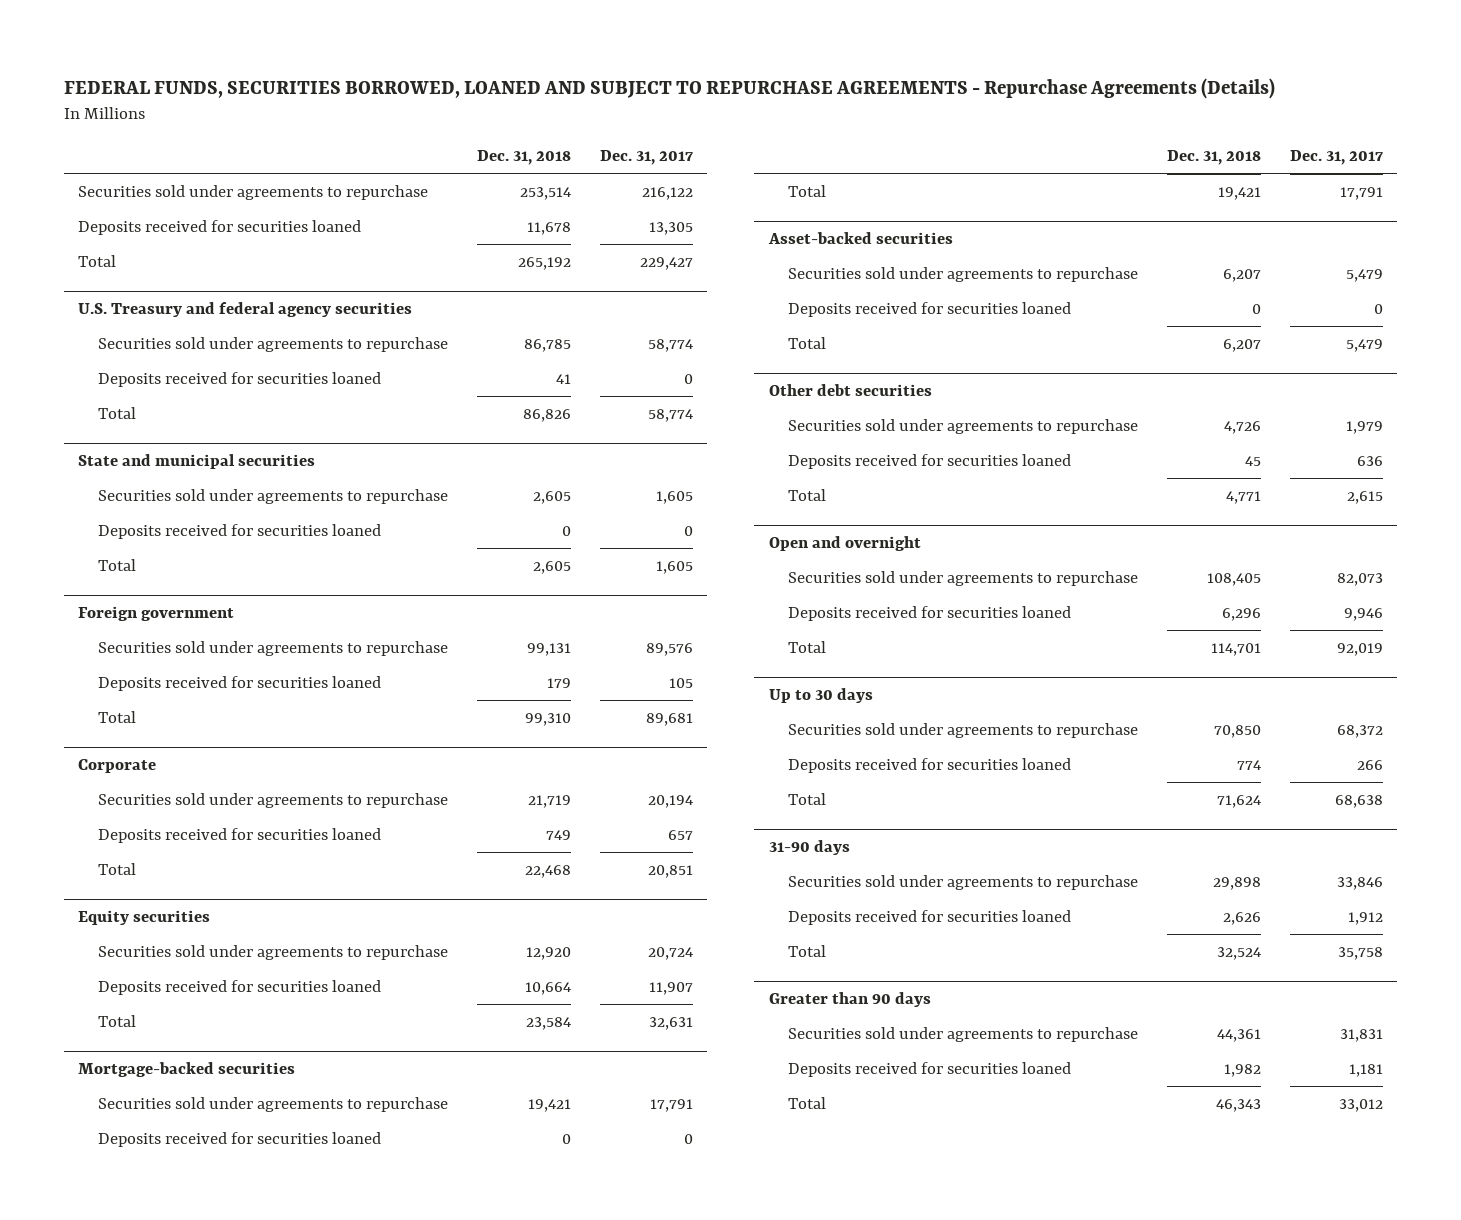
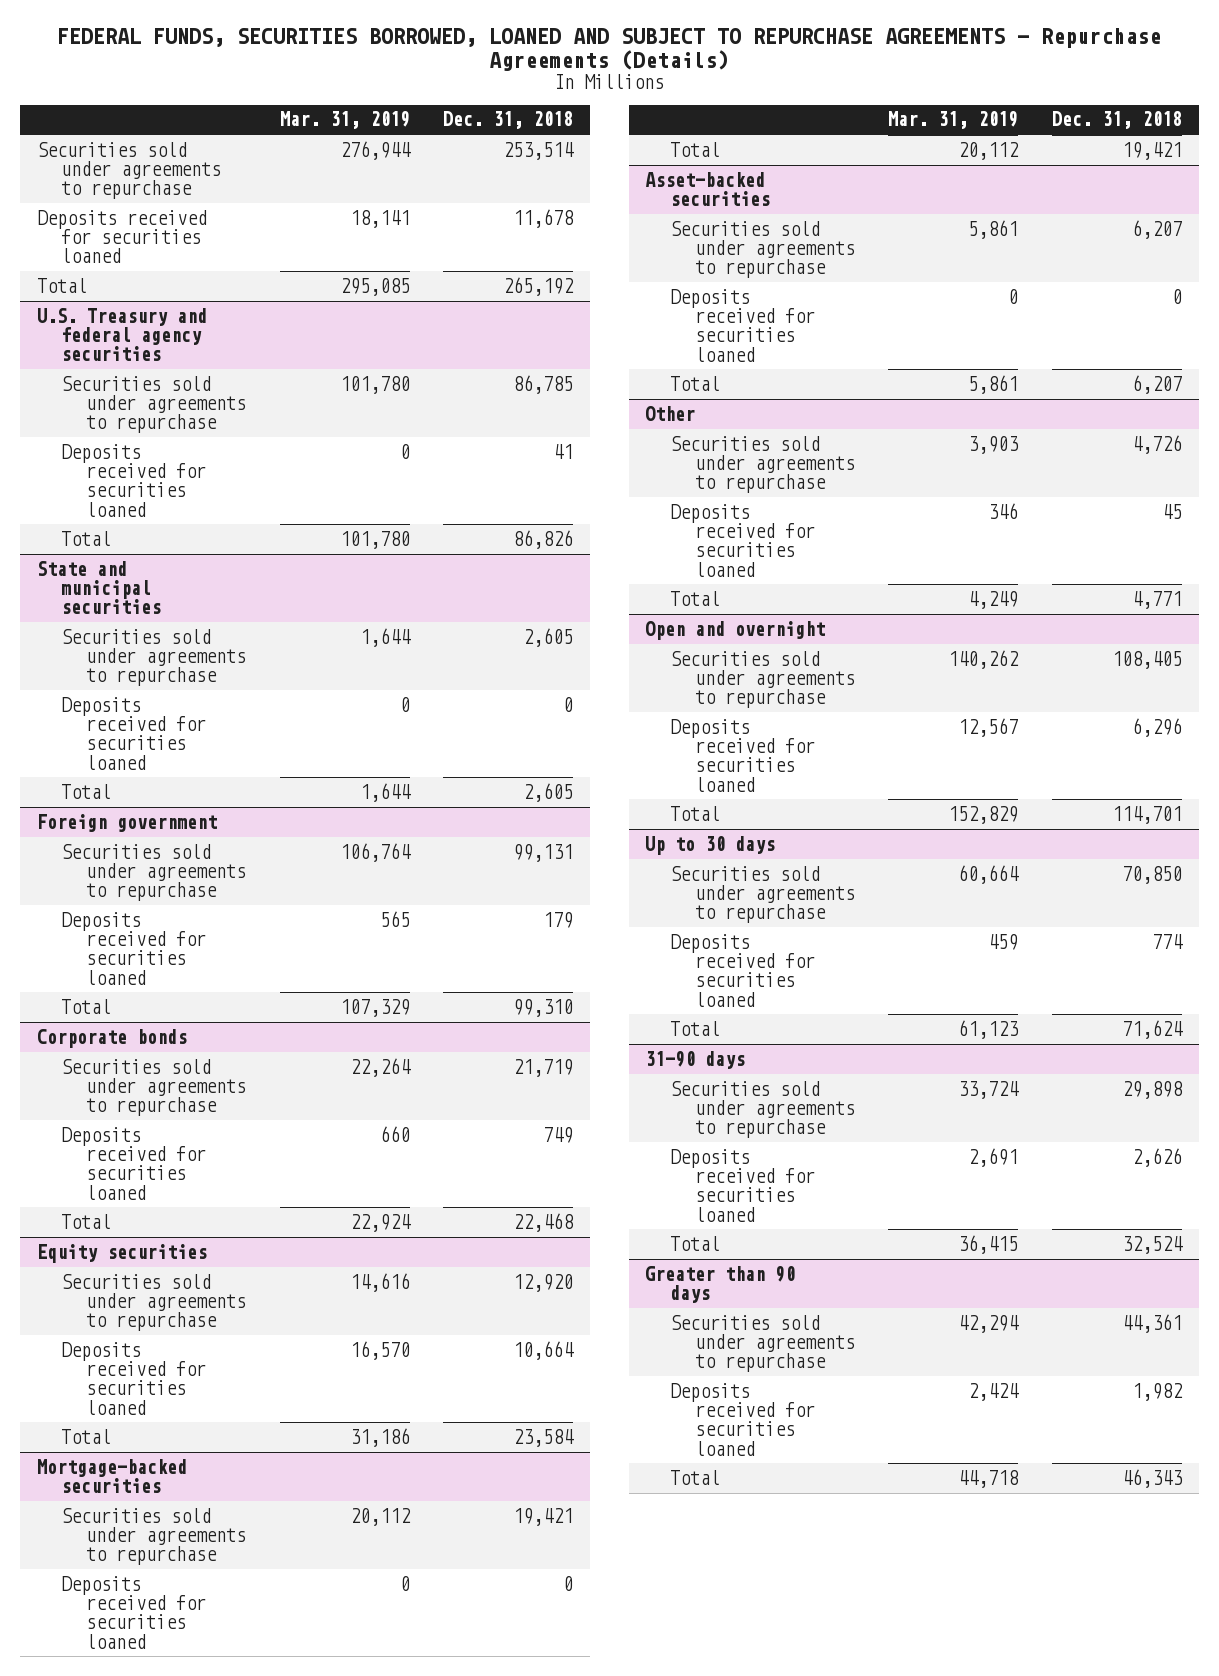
[599,150,693,166] Dec. 31, 2017 -> none
none -> [279,111,410,130] Mar. 31, 2019
[78,759,157,774] Corporate -> [36,1028,187,1048] Corporate bonds
[768,384,932,397] Other debt securities -> [645,405,696,421] Other

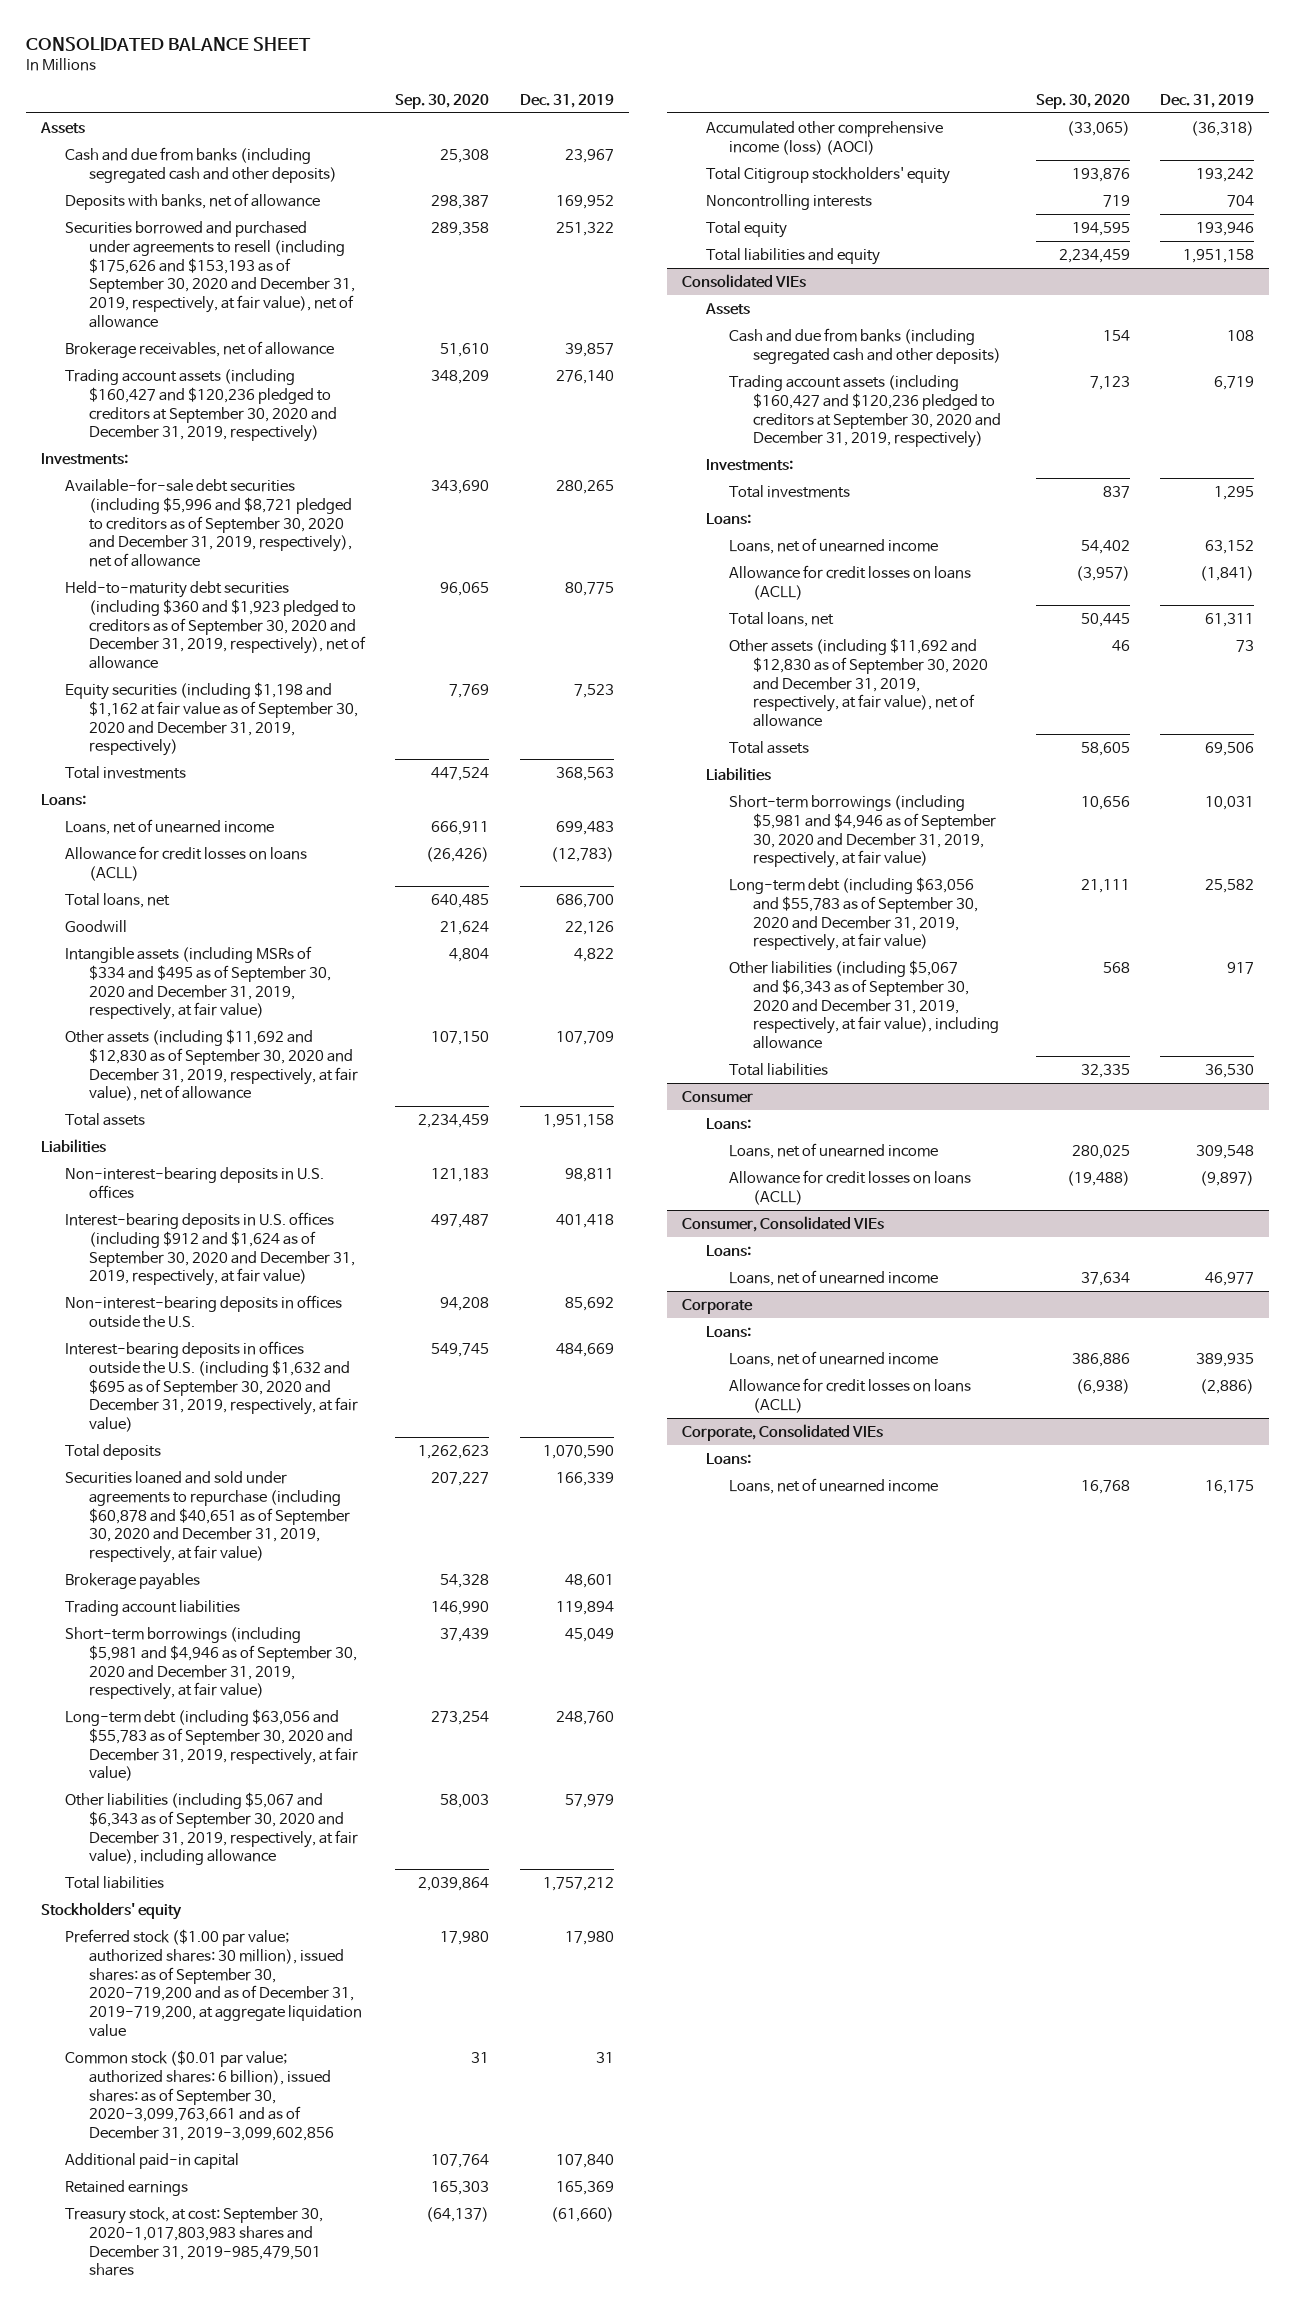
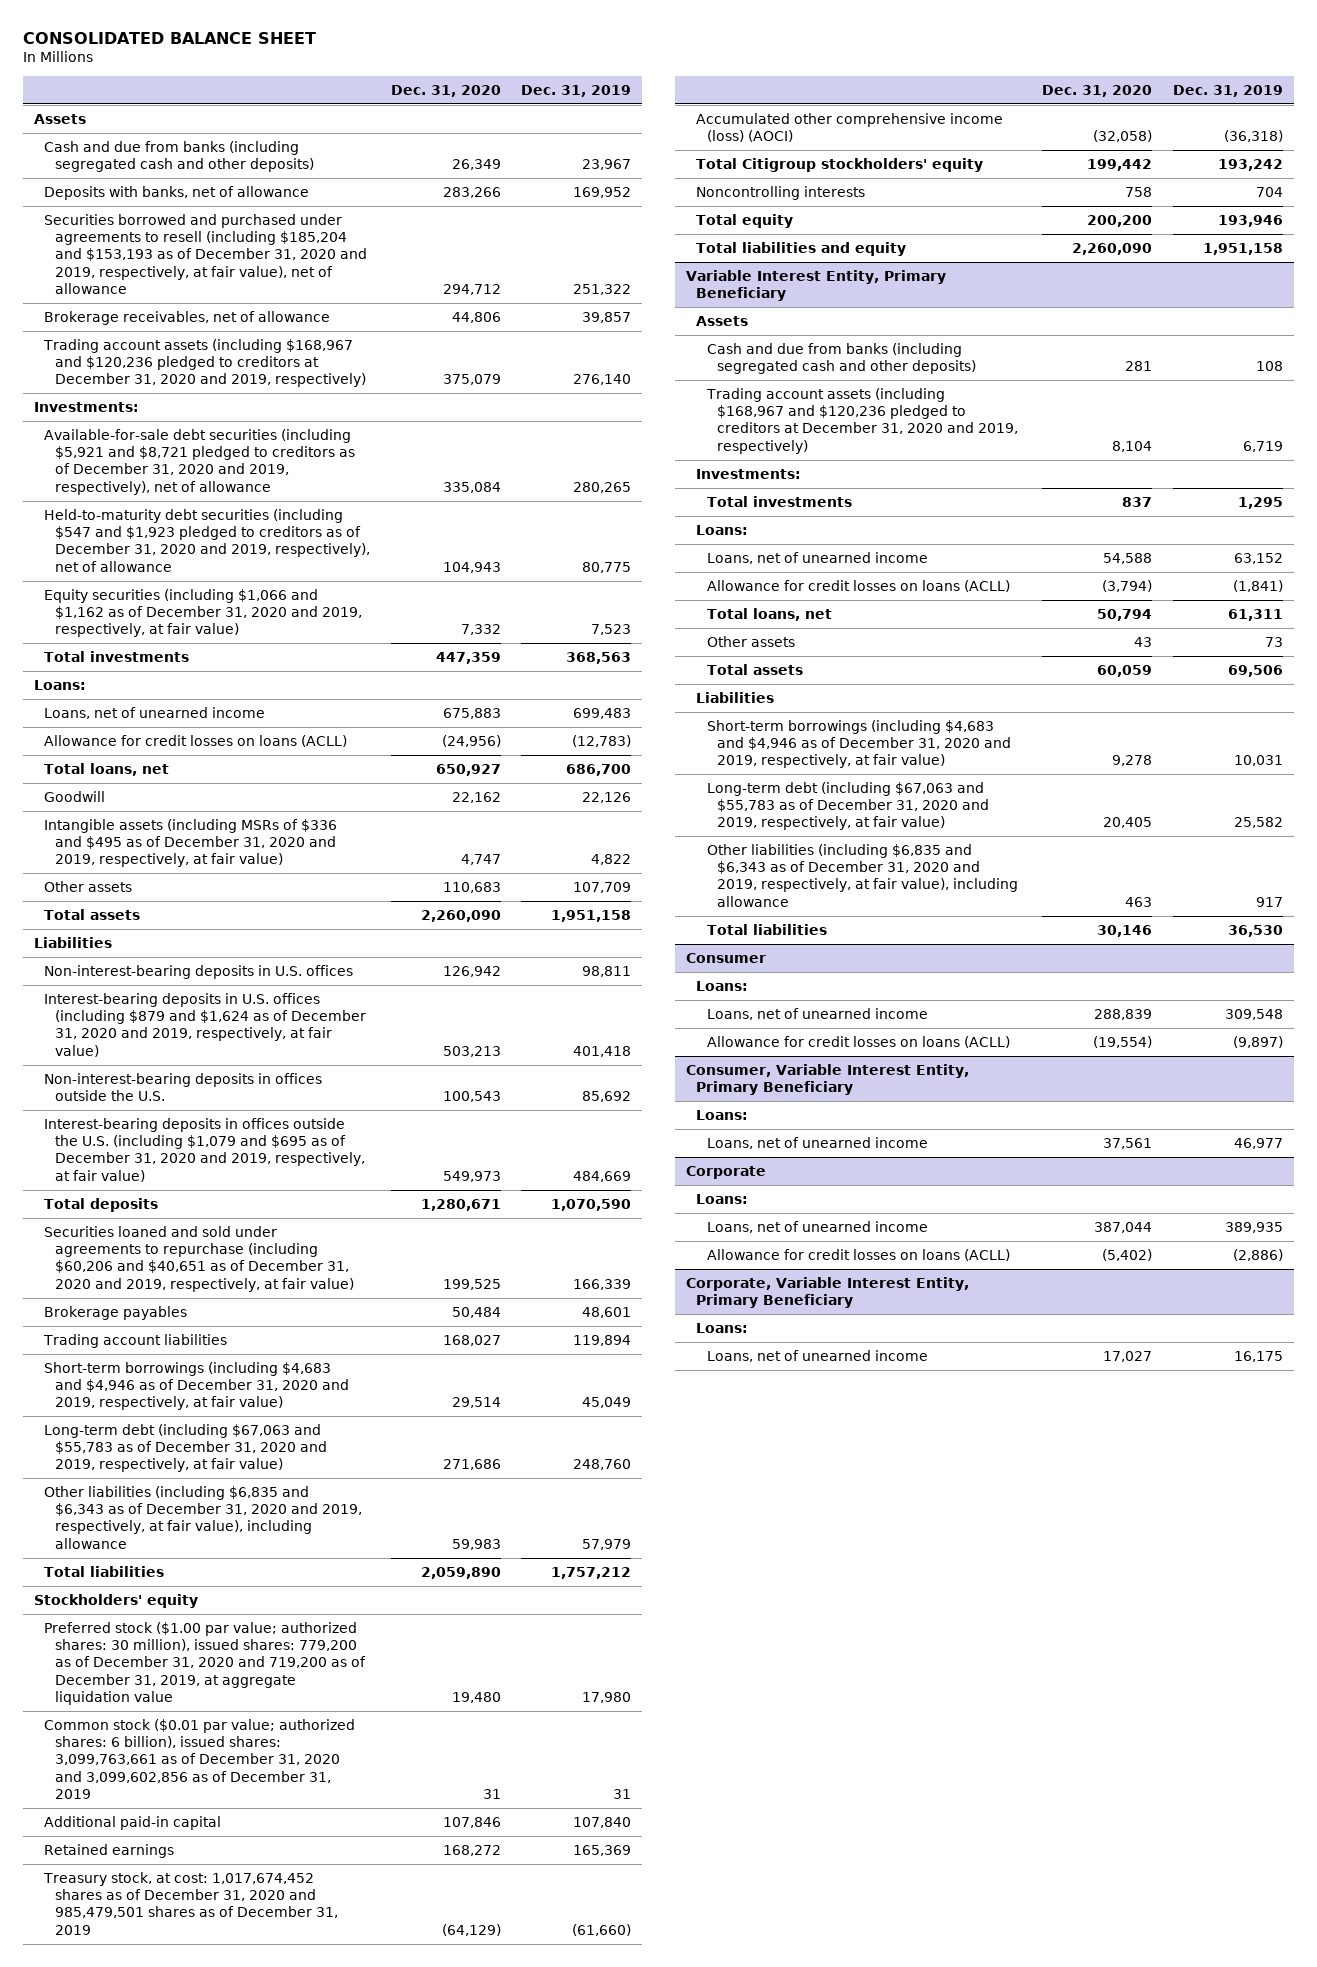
[395,93,490,109] Sep. 30, 2020 -> none
none -> [390,84,501,97] Dec. 31, 2020
[65,220,356,329] Securities borrowed and purchased under agreements to resell (including $175,626 and $153,193 as of September 30, 2020 and December 31, 2019, respectively, at fair value), net of allowance -> [44,213,367,294] Securities borrowed and purchased under agreements to resell (including $185,204 and $153,193 as of December 31, 2020 and 2019, respectively, at fair value), net of allowance
[65,368,338,443] Trading account assets (including $160,427 and $120,236 pledged to creditors at September 30, 2020 and December 31, 2019, respectively) -> [43,338,366,388] Trading account assets (including $168,967 and $120,236 pledged to creditors at December 31, 2020 and 2019, respectively)
[65,477,353,568] Available-for-sale debt securities (including $5,996 and $8,721 pledged to creditors as of September 30, 2020 and December 31, 2019, respectively), net of allowance -> [44,428,355,495] Available-for-sale debt securities (including $5,921 and $8,721 pledged to creditors as of December 31, 2020 and 2019, respectively), net of allowance
[65,580,367,670] Held-to-maturity debt securities (including $360 and $1,923 pledged to creditors as of September 30, 2020 and December 31, 2019, respectively), net of allowance -> [44,508,370,572] Held-to-maturity debt securities (including $547 and $1,923 pledged to creditors as of December 31, 2020 and 2019, respectively), net of allowance
[65,681,359,757] Equity securities (including $1,198 and $1,162 at fair value as of September 30, 2020 and December 31, 2019, respectively) -> [44,588,362,638] Equity securities (including $1,066 and $1,162 as of December 31, 2020 and 2019, respectively, at fair value)
[65,945,332,1021] Intangible assets (including MSRs of $334 and $495 as of September 30, 2020 and December 31, 2019, respectively, at fair value) -> [44,818,338,868] Intangible assets (including MSRs of $336 and $495 as of December 31, 2020 and 2019, respectively, at fair value)
[65,1028,359,1102] Other assets (including $11,692 and $12,830 as of September 30, 2020 and December 31, 2019, respectively, at fair value), net of allowance -> [44,880,133,892] Other assets
[65,1211,356,1287] Interest-bearing deposits in U.S. offices (including $912 and $1,624 as of September 30, 2020 and December 31, 2019, respectively, at fair value) -> [44,992,366,1057] Interest-bearing deposits in U.S. offices (including $879 and $1,624 as of December 31, 2020 and 2019, respectively, at fair value)
[65,1340,359,1433] Interest-bearing deposits in offices outside the U.S. (including $1,632 and $695 as of September 30, 2020 and December 31, 2019, respectively, at fair value) -> [44,1117,365,1182] Interest-bearing deposits in offices outside the U.S. (including $1,079 and $695 as of December 31, 2020 and 2019, respectively, at fair value)
[65,1470,351,1564] Securities loaned and sold under agreements to repurchase (including $60,878 and $40,651 as of September 30, 2020 and December 31, 2019, respectively, at fair value) -> [44,1225,354,1292] Securities loaned and sold under agreements to repurchase (including $60,206 and $40,651 as of December 31, 2020 and 2019, respectively, at fair value)
[65,1626,358,1701] Short-term borrowings (including $5,981 and $4,946 as of September 30, 2020 and December 31, 2019, respectively, at fair value) -> [44,1361,349,1411] Short-term borrowings (including $4,683 and $4,946 as of December 31, 2020 and 2019, respectively, at fair value)
[65,1708,359,1782] Long-term debt (including $63,056 and $55,783 as of September 30, 2020 and December 31, 2019, respectively, at fair value) -> [44,1423,327,1473] Long-term debt (including $67,063 and $55,783 as of December 31, 2020 and 2019, respectively, at fair value)
[65,1791,359,1866] Other liabilities (including $5,067 and $6,343 as of September 30, 2020 and December 31, 2019, respectively, at fair value), including allowance -> [44,1485,362,1549] Other liabilities (including $6,835 and $6,343 as of December 31, 2020 and 2019, respectively, at fair value), including allowance
[65,1928,363,2038] Preferred stock ($1.00 par value; authorized shares: 30 million), issued shares: as of September 30, 2020-719,200 and as of December 31, 2019-719,200, at aggregate liquidation value -> [44,1621,366,1705] Preferred stock ($1.00 par value; authorized shares: 30 million), issued shares: 779,200 as of December 31, 2020 and 719,200 as of December 31, 2019, at aggregate liquidation value
[65,2049,335,2142] Common stock ($0.01 par value; authorized shares: 6 billion), issued shares: as of September 30, 2020-3,099,763,661 and as of December 31, 2019-3,099,602,856 -> [44,1718,356,1799] Common stock ($0.01 par value; authorized shares: 6 billion), issued shares: 3,099,763,661 as of December 31, 2020 and 3,099,602,856 as of December 31, 2019
[65,2206,324,2277] Treasury stock, at cost: September 30, 2020-1,017,803,983 shares and December 31, 2019-985,479,501 shares -> [43,1871,338,1935] Treasury stock, at cost: 1,017,674,452 shares as of December 31, 2020 and 985,479,501 shares as of December 31, 2019
[681,273,806,288] Consolidated VIEs -> [685,269,946,302] Variable Interest Entity, Primary Beneficiary
[729,374,1002,449] Trading account assets (including $160,427 and $120,236 pledged to creditors at September 30, 2020 and December 31, 2019, respectively) -> [705,387,1019,454] Trading account assets (including $168,967 and $120,236 pledged to creditors at December 31, 2020 and 2019, respectively)
[729,637,989,728] Other assets (including $11,692 and $12,830 as of September 30, 2020 and December 31, 2019, respectively, at fair value), net of allowance -> [706,635,795,647] Other assets
[729,794,997,869] Short-term borrowings (including $5,981 and $4,946 as of September 30, 2020 and December 31, 2019, respectively, at fair value) -> [706,719,1012,769] Short-term borrowings (including $4,683 and $4,946 as of December 31, 2020 and 2019, respectively, at fair value)
[729,876,979,952] Long-term debt (including $63,056 and $55,783 as of September 30, 2020 and December 31, 2019, respectively, at fair value) -> [706,781,990,831] Long-term debt (including $67,063 and $55,783 as of December 31, 2020 and 2019, respectively, at fair value)
[729,959,1000,1050] Other liabilities (including $5,067 and $6,343 as of September 30, 2020 and December 31, 2019, respectively, at fair value), including allowance -> [706,843,1019,907] Other liabilities (including $6,835 and $6,343 as of December 31, 2020 and 2019, respectively, at fair value), including allowance
[681,1215,884,1232] Consumer, Consolidated VIEs -> none
none -> [685,1063,969,1096] Consumer, Variable Interest Entity, Primary Beneficiary
[681,1423,883,1441] Corporate, Consolidated VIEs -> none
none -> [685,1276,969,1309] Corporate, Variable Interest Entity, Primary Beneficiary

